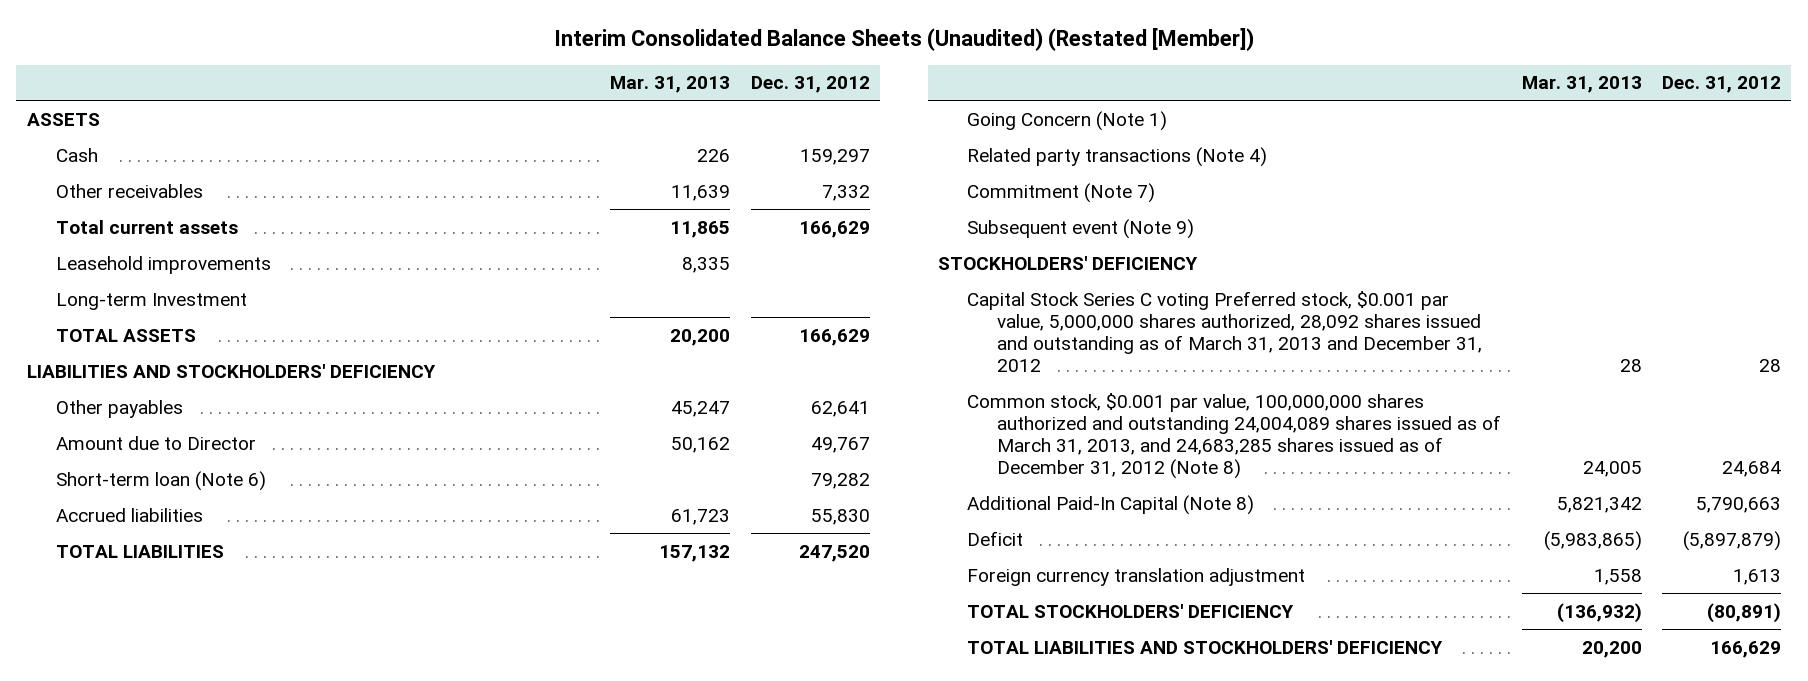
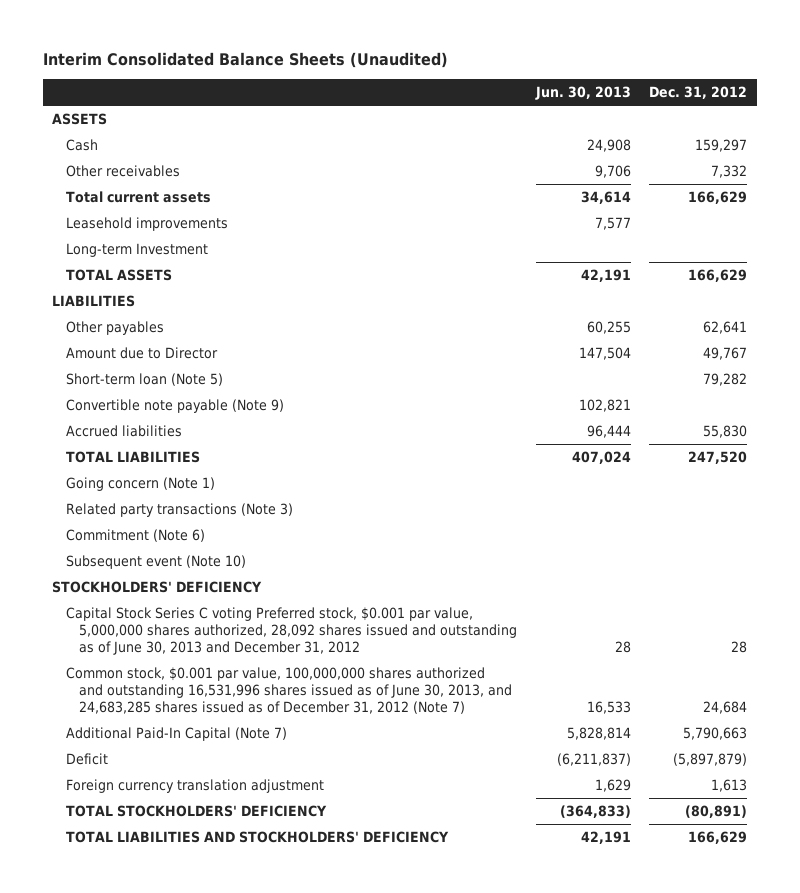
[553,27,1254,51] Interim Consolidated Balance Sheets (Unaudited) (Restated [Member]) -> [42,51,448,68] Interim Consolidated Balance Sheets (Unaudited)
[610,76,731,94] Mar. 31, 2013 -> none
none -> [534,86,631,101] Jun. 30, 2013
[26,363,436,378] LIABILITIES AND STOCKHOLDERS' DEFICIENCY -> none
none -> [52,295,136,308] LIABILITIES
[56,470,267,491] Short-term loan (Note 6) -> [65,373,223,387] Short-term loan (Note 5)
none -> [65,399,284,414] Convertible note payable (Note 9)
[967,110,1168,131] Going Concern (Note 1) -> [65,477,215,492] Going concern (Note 1)
[967,146,1268,167] Related party transactions (Note 4) -> [65,503,293,518] Related party transactions (Note 3)
[967,182,1156,203] Commitment (Note 7) -> [65,529,205,543] Commitment (Note 6)
[967,218,1195,239] Subsequent event (Note 9) -> [65,555,246,570] Subsequent event (Note 10)
[967,290,1483,372] Capital Stock Series C voting Preferred stock, $0.001 par value, 5,000,000 shares authorized, 28,092 shares issued and outstanding as of March 31, 2013 and December 31, 2012 -> [65,607,517,656] Capital Stock Series C voting Preferred stock, $0.001 par value, 5,000,000 shares authorized, 28,092 shares issued and outstanding as of June 30, 2013 and December 31, 2012
[967,392,1502,479] Common stock, $0.001 par value, 100,000,000 shares authorized and outstanding 24,004,089 shares issued as of March 31, 2013, and 24,683,285 shares issued as of December 31, 2012 (Note 8) -> [65,667,512,715] Common stock, $0.001 par value, 100,000,000 shares authorized and outstanding 16,531,996 shares issued as of June 30, 2013, and 24,683,285 shares issued as of December 31, 2012 (Note 7)
[967,494,1255,515] Additional Paid-In Capital (Note 8) -> [65,727,287,742] Additional Paid-In Capital (Note 7)

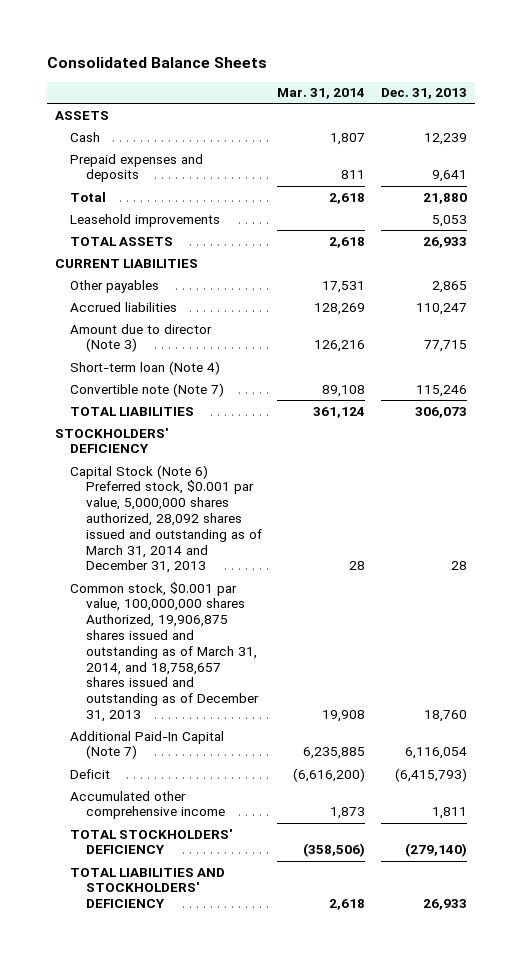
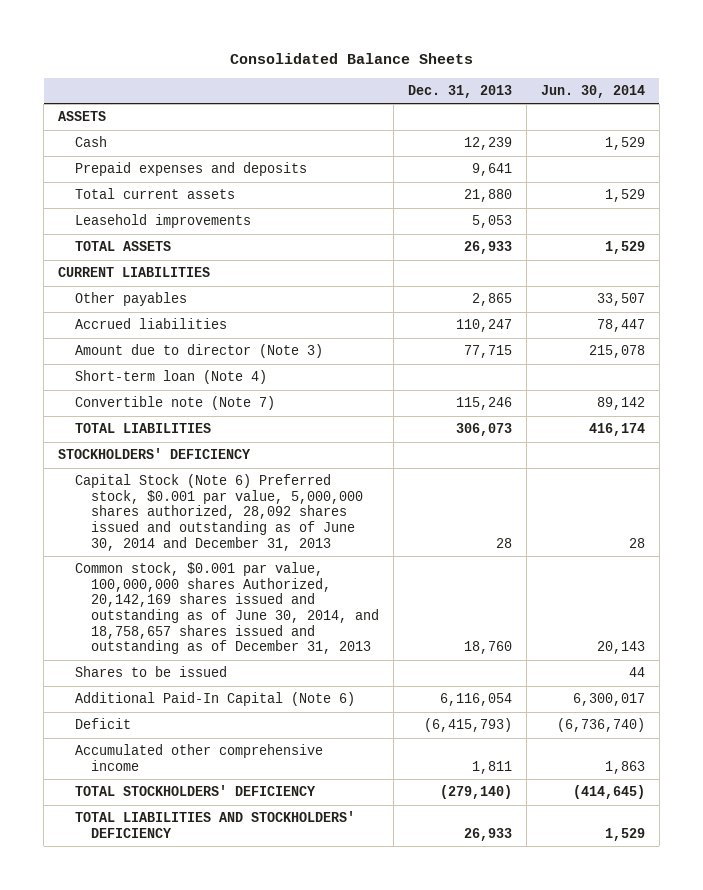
[277,88,366,100] Mar. 31, 2014 -> none
none -> [540,84,645,98] Jun. 30, 2014
[70,191,107,202] Total -> [74,188,235,200] Total current assets
[70,464,262,574] Capital Stock (Note 6) Preferred stock, $0.001 par value, 5,000,000 shares authorized, 28,092 shares issued and outstanding as of March 31, 2014 and December 31, 2013 -> [74,474,363,551] Capital Stock (Note 6) Preferred stock, $0.001 par value, 5,000,000 shares authorized, 28,092 shares issued and outstanding as of June 30, 2014 and December 31, 2013
[70,581,259,723] Common stock, $0.001 par value, 100,000,000 shares Authorized, 19,906,875 shares issued and outstanding as of March 31, 2014, and 18,758,657 shares issued and outstanding as of December 31, 2013 -> [74,562,379,655] Common stock, $0.001 par value, 100,000,000 shares Authorized, 20,142,169 shares issued and outstanding as of June 30, 2014, and 18,758,657 shares issued and outstanding as of December 31, 2013
none -> [74,666,227,678] Shares to be issued
[70,730,225,760] Additional Paid-In Capital (Note 7) -> [74,692,355,707] Additional Paid-In Capital (Note 6)

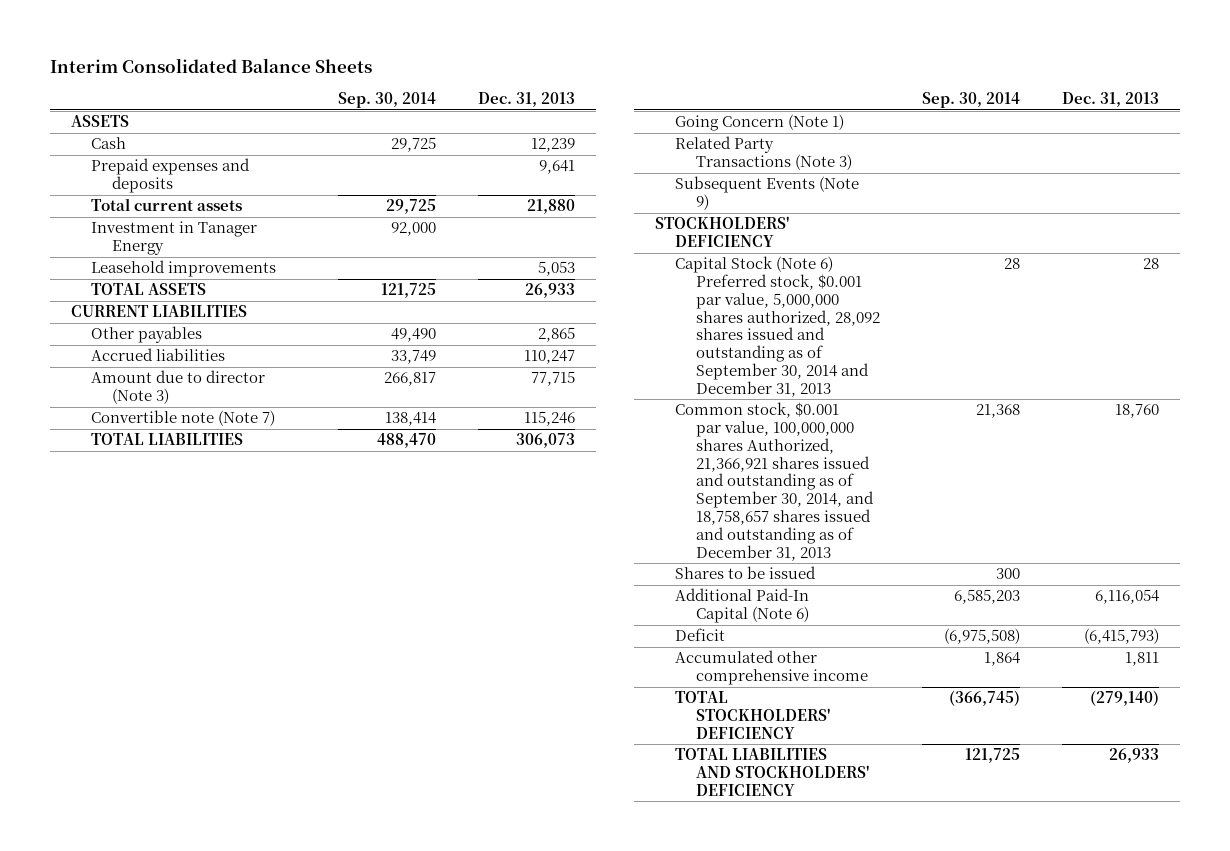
[229,53,473,65] Consolidated Balance Sheets -> [49,57,372,73] Interim Consolidated Balance Sheets
[540,84,645,98] Jun. 30, 2014 -> none
none -> [337,92,436,109] Sep. 30, 2014
none -> [91,221,258,256] Investment in Tanager Energy
[74,370,267,385] Short-term loan (Note 4) -> none
none -> [675,114,845,132] Going Concern (Note 1)
none -> [675,136,852,171] Related Party Transactions (Note 3)
none -> [675,176,860,211] Subsequent Events (Note 9)
[74,474,363,551] Capital Stock (Note 6) Preferred stock, $0.001 par value, 5,000,000 shares authorized, 28,092 shares issued and outstanding as of June 30, 2014 and December 31, 2013 -> [675,256,880,397] Capital Stock (Note 6) Preferred stock, $0.001 par value, 5,000,000 shares authorized, 28,092 shares issued and outstanding as of September 30, 2014 and December 31, 2013
[74,562,379,655] Common stock, $0.001 par value, 100,000,000 shares Authorized, 20,142,169 shares issued and outstanding as of June 30, 2014, and 18,758,657 shares issued and outstanding as of December 31, 2013 -> [675,402,874,561] Common stock, $0.001 par value, 100,000,000 shares Authorized, 21,366,921 shares issued and outstanding as of September 30, 2014, and 18,758,657 shares issued and outstanding as of December 31, 2013

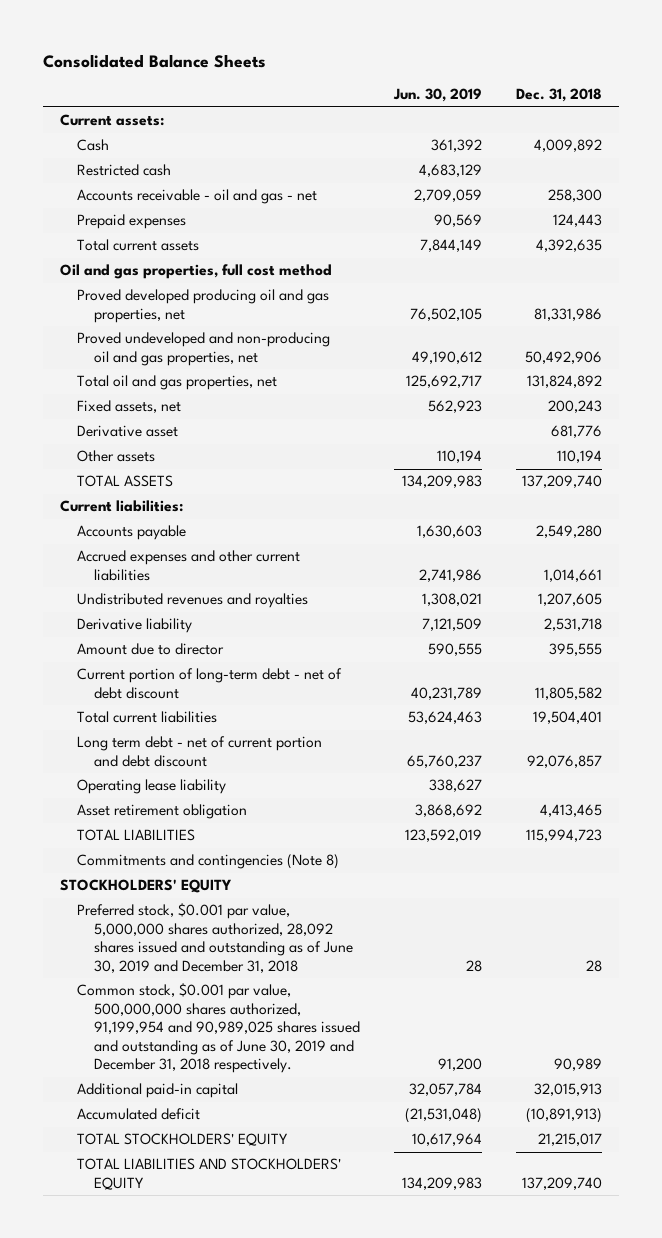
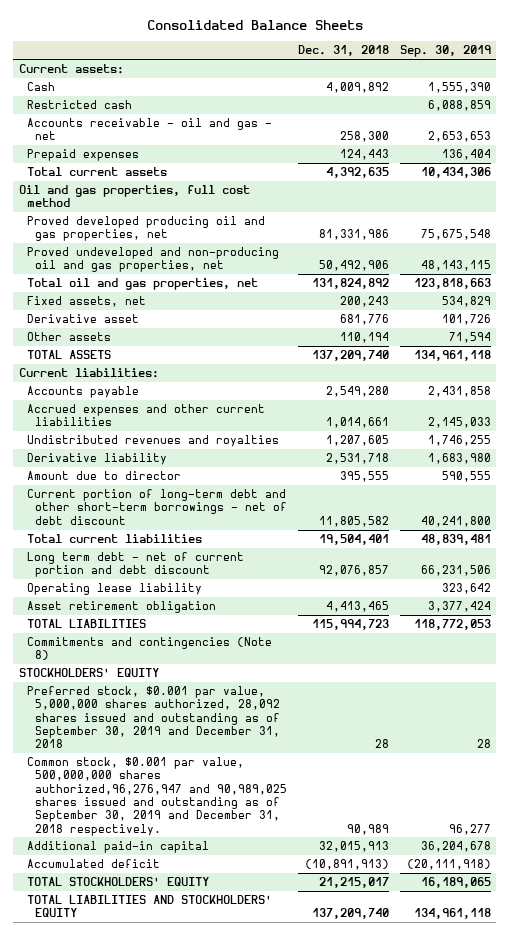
[393,88,483,103] Jun. 30, 2019 -> none
none -> [399,45,491,58] Sep. 30, 2019
[77,668,343,699] Current portion of long-term debt - net of debt discount -> [26,489,287,525] Current portion of long-term debt and other short-term borrowings - net of debt discount
[77,903,354,973] Preferred stock, $0.001 par value, 5,000,000 shares authorized, 28,092 shares issued and outstanding as of June 30, 2019 and December 31, 2018 -> [26,686,280,749] Preferred stock, $0.001 par value, 5,000,000 shares authorized, 28,092 shares issued and outstanding as of September 30, 2019 and December 31, 2018
[77,983,361,1074] Common stock, $0.001 par value, 500,000,000 shares authorized, 91,199,954 and 90,989,025 shares issued and outstanding as of June 30, 2019 and December 31, 2018 respectively. -> [26,757,287,836] Common stock, $0.001 par value, 500,000,000 shares authorized,96,276,947 and 90,989,025 shares issued and outstanding as of September 30, 2019 and December 31, 2018 respectively.

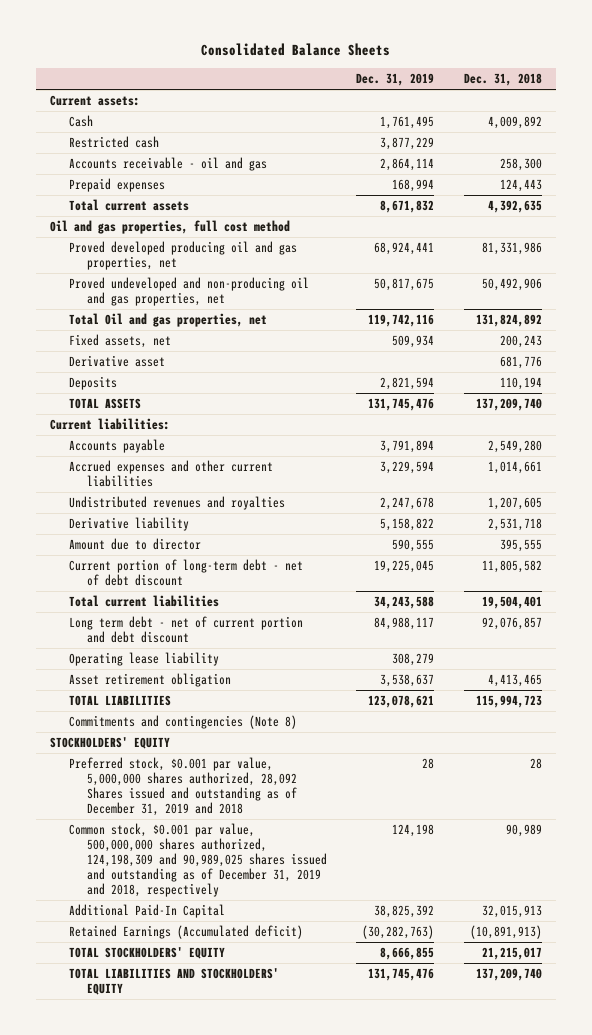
[399,45,491,58] Sep. 30, 2019 -> none
none -> [356,73,435,87] Dec. 31, 2019
[26,118,272,141] Accounts receivable - oil and gas - net -> [68,156,267,171] Accounts receivable - oil and gas
[26,278,258,291] Total oil and gas properties, net -> [68,312,267,327] Total Oil and gas properties, net
[26,332,111,342] Other assets -> [68,375,117,390] Deposits
[26,489,287,525] Current portion of long-term debt and other short-term borrowings - net of debt discount -> [68,558,303,586] Current portion of long-term debt - net of debt discount
[26,686,280,749] Preferred stock, $0.001 par value, 5,000,000 shares authorized, 28,092 shares issued and outstanding as of September 30, 2019 and December 31, 2018 -> [68,756,297,816] Preferred stock, $0.001 par value, 5,000,000 shares authorized, 28,092 Shares issued and outstanding as of December 31, 2019 and 2018
[26,757,287,836] Common stock, $0.001 par value, 500,000,000 shares authorized,96,276,947 and 90,989,025 shares issued and outstanding as of September 30, 2019 and December 31, 2018 respectively. -> [68,822,327,897] Common stock, $0.001 par value, 500,000,000 shares authorized, 124,198,309 and 90,989,025 shares issued and outstanding as of December 31, 2019 and 2018, respectively
[26,841,209,854] Additional paid-in capital -> [68,903,225,918] Additional Paid-In Capital
[26,859,160,869] Accumulated deficit -> [68,924,303,939] Retained Earnings (Accumulated deficit)

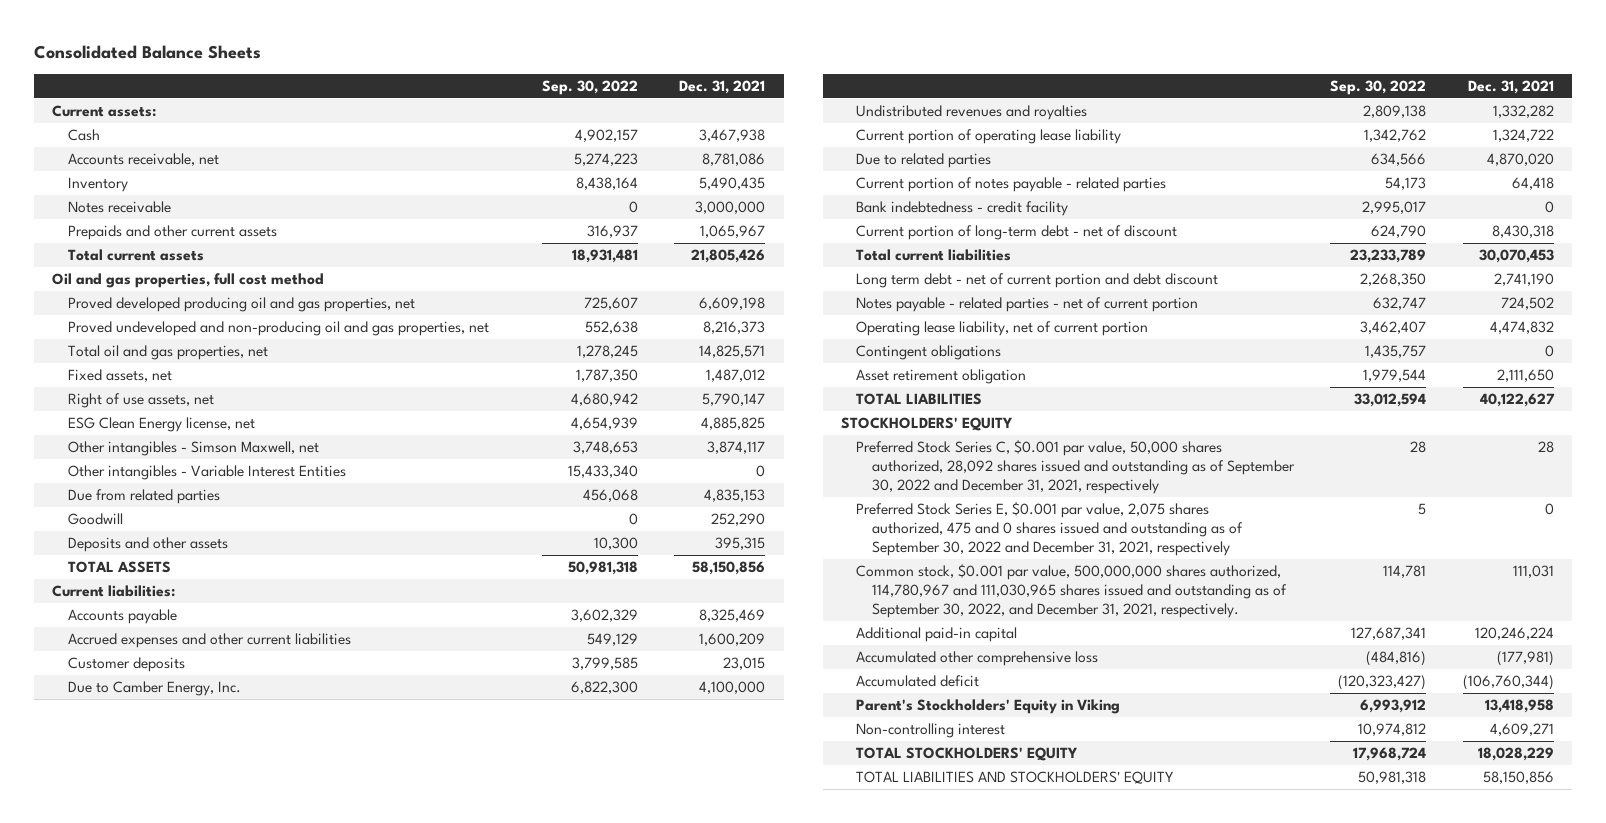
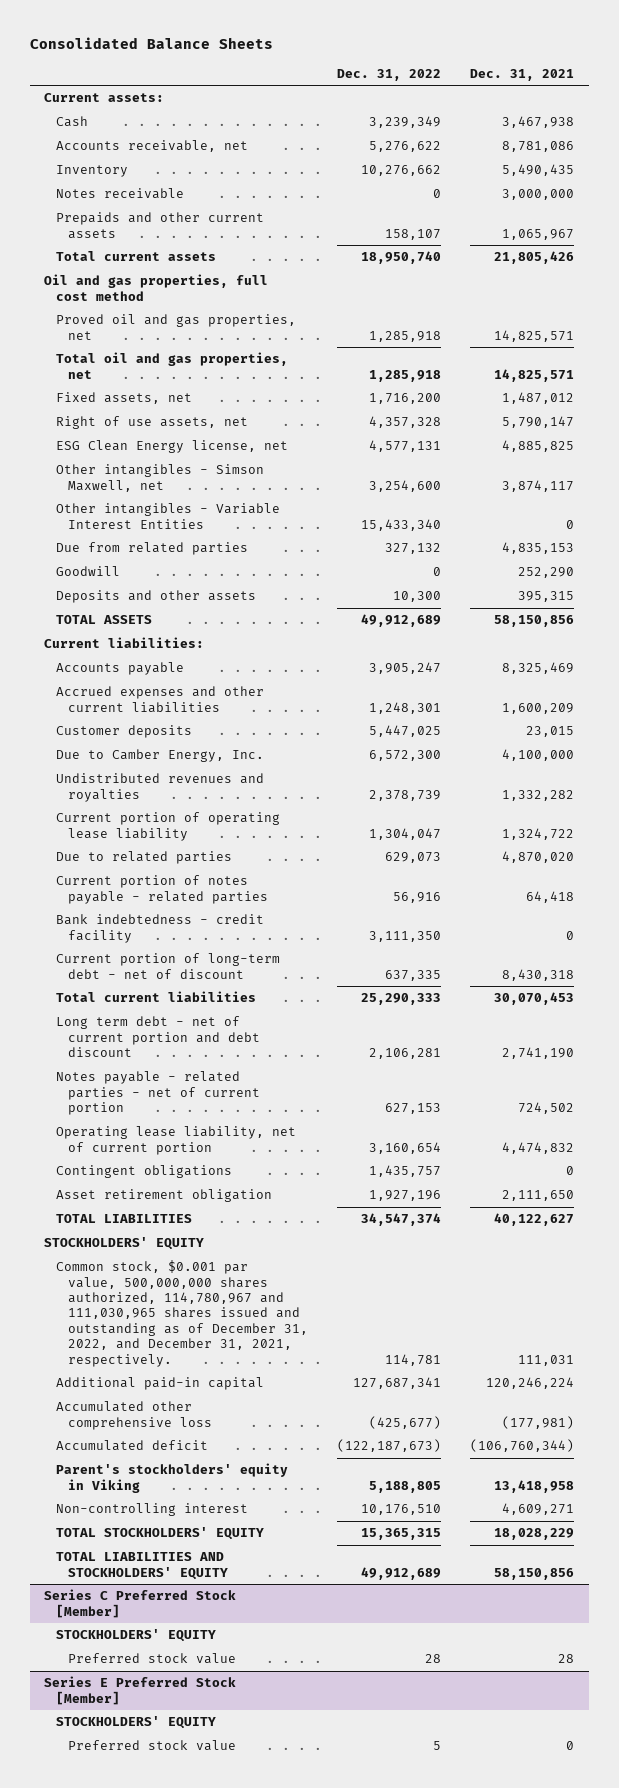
[541,79,638,95] Sep. 30, 2022 -> none
none -> [337,68,442,81] Dec. 31, 2022
[67,321,489,337] Proved undeveloped and non-producing oil and gas properties, net -> none
[67,297,415,313] Proved developed producing oil and gas properties, net -> [56,314,297,340] Proved oil and gas properties, net
[699,297,766,311] 6,609,198 -> [494,329,575,342] 14,825,571
[856,440,1295,495] Preferred Stock Series C, $0.001 par value, 50,000 shares authorized, 28,092 shares issued and outstanding as of September 30, 2022 and December 31, 2021, respectively -> none
[856,502,1243,557] Preferred Stock Series E, $0.001 par value, 2,075 shares authorized, 475 and 0 shares issued and outstanding as of September 30, 2022 and December 31, 2021, respectively -> none
[856,564,1287,619] Common stock, $0.001 par value, 500,000,000 shares authorized, 114,780,967 and 111,030,965 shares issued and outstanding as of September 30, 2022, and December 31, 2021, respectively. -> [56,1260,308,1367] Common stock, $0.001 par value, 500,000,000 shares authorized, 114,780,967 and 111,030,965 shares issued and outstanding as of December 31, 2022, and December 31, 2021, respectively.
[856,699,1121,715] Parent's Stockholders' Equity in Viking -> [56,1463,289,1493] Parent's stockholders' equity in Viking
none -> [44,1589,237,1618] Series C Preferred Stock [Member]
none -> [56,1629,217,1643] STOCKHOLDERS' EQUITY
none -> [67,1653,236,1665] Preferred stock value
none -> [44,1676,237,1705] Series E Preferred Stock [Member]
none -> [56,1716,217,1730] STOCKHOLDERS' EQUITY
none -> [67,1740,236,1752] Preferred stock value

